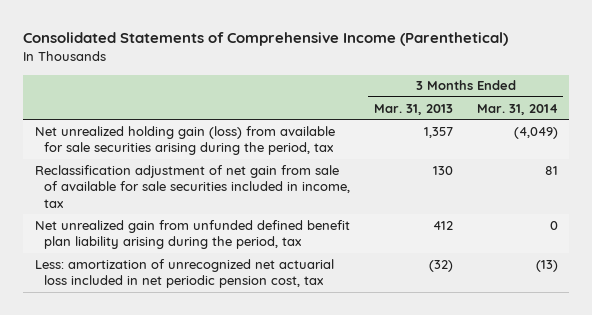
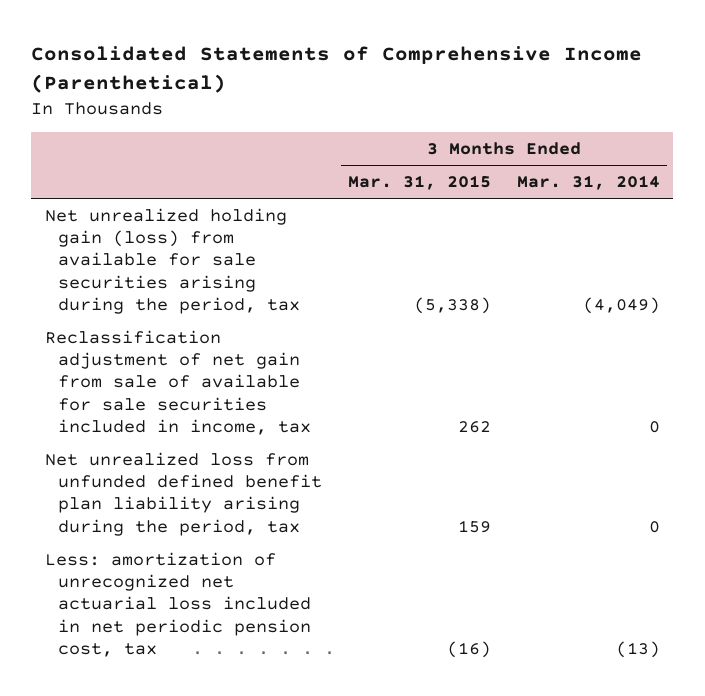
[374,103,454,115] Mar. 31, 2013 -> none
none -> [347,175,491,191] Mar. 31, 2015
[544,165,558,175] 81 -> [649,420,661,433] 0
[34,219,350,250] Net unrealized gain from unfunded defined benefit plan liability arising during the period, tax -> [44,452,322,536] Net unrealized loss from unfunded defined benefit plan liability arising during the period, tax

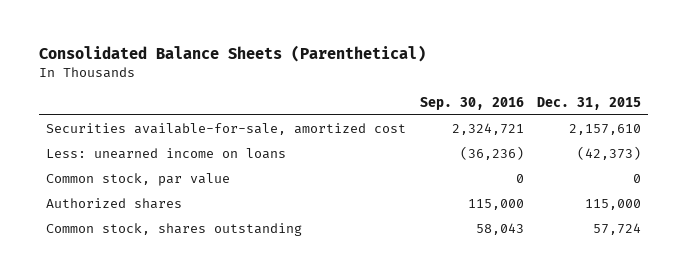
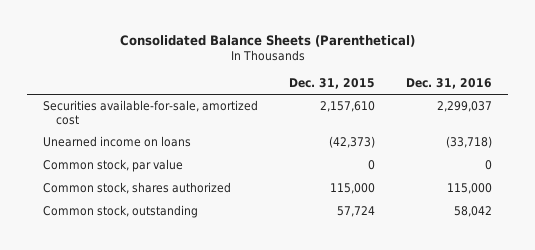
[419,96,524,110] Sep. 30, 2016 -> none
none -> [406,78,493,90] Dec. 31, 2016
[45,148,286,160] Less: unearned income on loans -> [42,136,191,148] Unearned income on loans
[45,198,182,210] Authorized shares -> [42,182,231,195] Common stock, shares authorized
[45,223,302,237] Common stock, shares outstanding -> [42,205,198,219] Common stock, outstanding

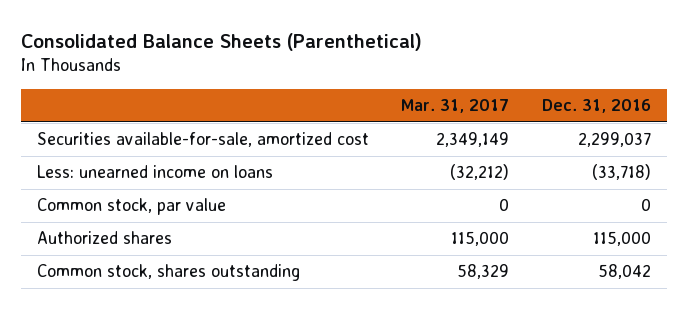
[289,78,376,90] Dec. 31, 2015 -> none
none -> [401,99,510,114] Mar. 31, 2017
[42,136,191,148] Unearned income on loans -> [37,165,274,179] Less: unearned income on loans
[42,182,231,195] Common stock, shares authorized -> [37,231,173,245] Authorized shares
[42,205,198,219] Common stock, outstanding -> [37,264,301,282] Common stock, shares outstanding

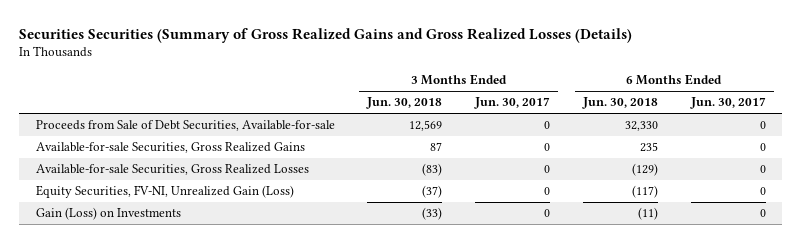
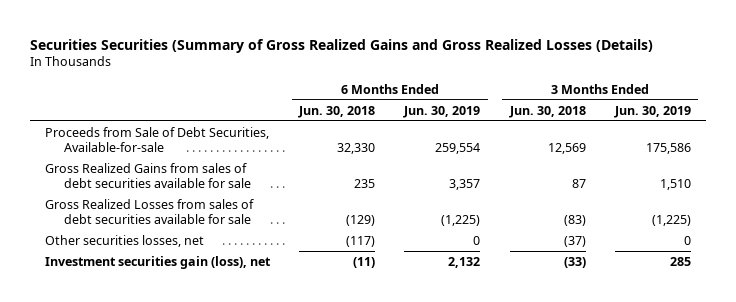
[474,97,551,110] Jun. 30, 2017 -> none
[689,97,766,110] Jun. 30, 2017 -> none
none -> [403,105,481,118] Jun. 30, 2019
none -> [613,105,691,118] Jun. 30, 2019
[35,142,305,154] Available-for-sale Securities, Gross Realized Gains -> [45,162,252,188] Gross Realized Gains from sales of debt securities available for sale
[35,164,309,176] Available-for-sale Securities, Gross Realized Losses -> [45,198,255,224] Gross Realized Losses from sales of debt securities available for sale
[35,185,294,199] Equity Securities, FV-NI, Unrealized Gain (Loss) -> [45,234,205,247] Other securities losses, net
[35,207,181,221] Gain (Loss) on Investments -> [45,255,272,269] Investment securities gain (loss), net

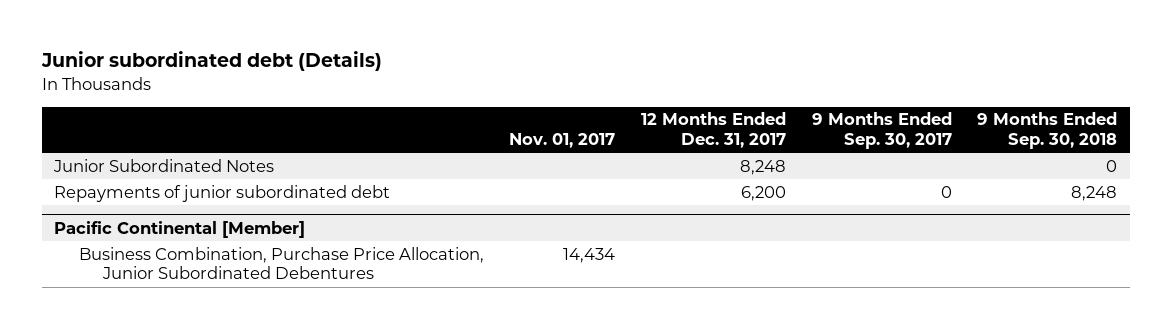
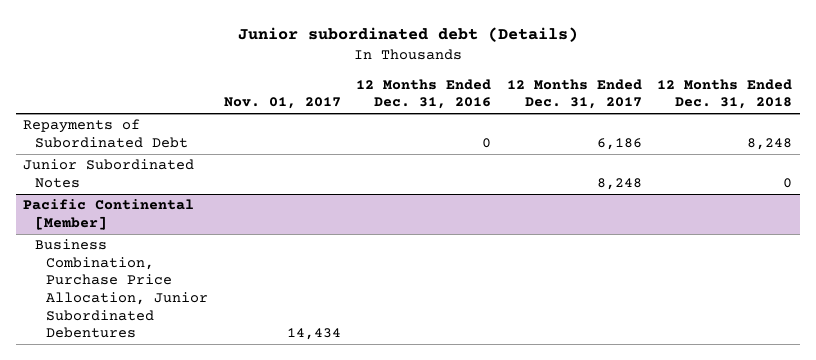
[811,112,952,149] 9 Months Ended Sep. 30, 2017 -> none
[977,112,1118,149] 9 Months Ended Sep. 30, 2018 -> none
none -> [356,78,492,110] 12 Months Ended Dec. 31, 2016
none -> [657,78,793,110] 12 Months Ended Dec. 31, 2018
none -> [23,119,188,148] Repayments of Subordinated Debt
[54,184,391,202] Repayments of junior subordinated debt -> none

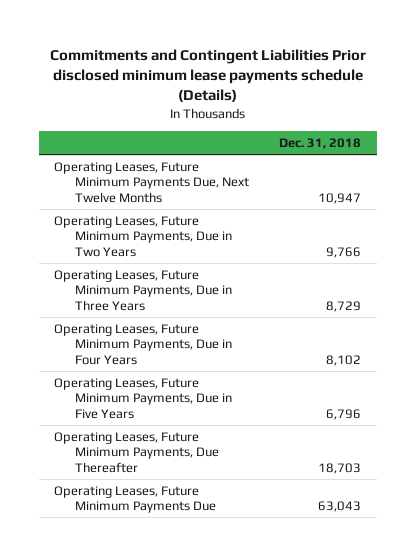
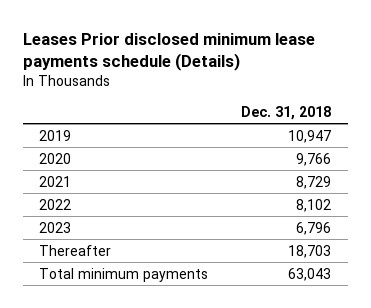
[49,48,366,103] Commitments and Contingent Liabilities Prior disclosed minimum lease payments schedule (Details) -> [22,32,315,71] Leases Prior disclosed minimum lease payments schedule (Details)
[54,161,249,203] Operating Leases, Future Minimum Payments Due, Next Twelve Months -> [39,129,72,141] 2019
[54,215,232,257] Operating Leases, Future Minimum Payments, Due in Two Years -> [39,152,72,164] 2020
[54,269,232,311] Operating Leases, Future Minimum Payments, Due in Three Years -> [39,175,72,187] 2021
[54,323,232,365] Operating Leases, Future Minimum Payments, Due in Four Years -> [39,198,72,210] 2022
[54,377,232,419] Operating Leases, Future Minimum Payments, Due in Five Years -> [39,221,72,233] 2023
[54,431,219,473] Operating Leases, Future Minimum Payments, Due Thereafter -> [39,244,112,256] Thereafter
[54,485,216,514] Operating Leases, Future Minimum Payments Due -> [39,267,209,282] Total minimum payments

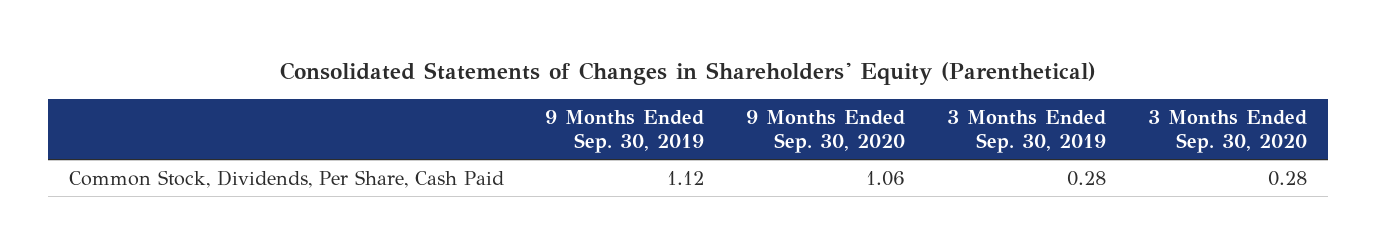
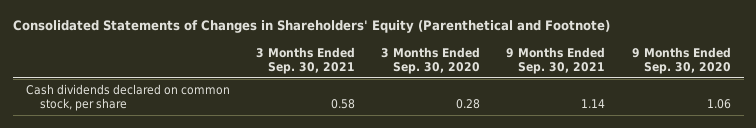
[279,61,1096,85] Consolidated Statements of Changes in Shareholders' Equity (Parenthetical) -> [12,20,610,34] Consolidated Statements of Changes in Shareholders' Equity (Parenthetical and Footnote)
[545,109,705,154] 9 Months Ended Sep. 30, 2019 -> none
[946,109,1106,154] 3 Months Ended Sep. 30, 2019 -> none
none -> [256,46,356,75] 3 Months Ended Sep. 30, 2021
none -> [506,46,606,75] 9 Months Ended Sep. 30, 2021
[68,169,504,188] Common Stock, Dividends, Per Share, Cash Paid -> [25,84,230,112] Cash dividends declared on common stock, per share

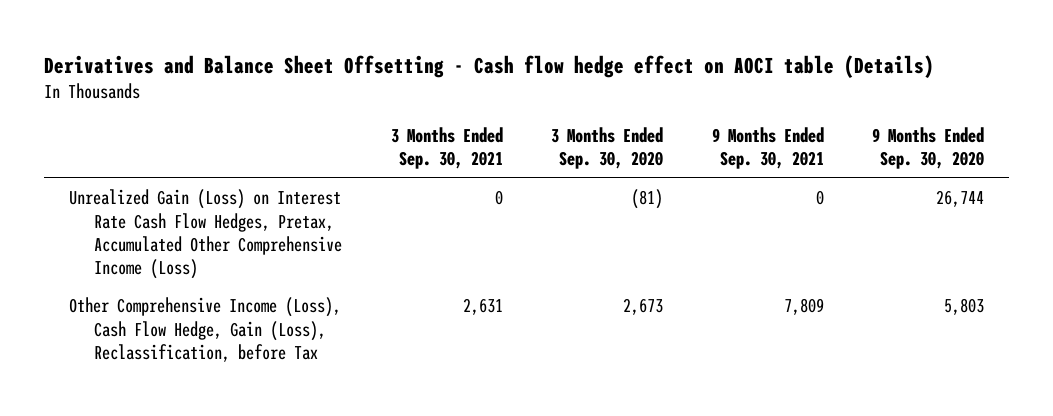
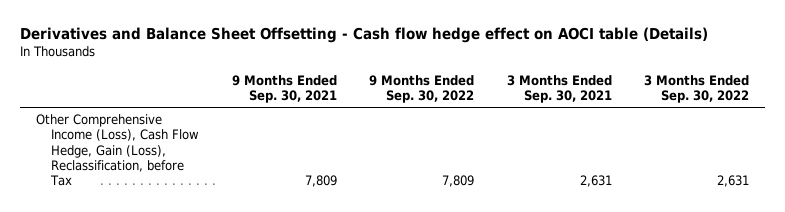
[551,126,664,170] 3 Months Ended Sep. 30, 2020 -> none
[872,126,985,170] 9 Months Ended Sep. 30, 2020 -> none
none -> [369,75,475,104] 9 Months Ended Sep. 30, 2022
none -> [644,75,750,104] 3 Months Ended Sep. 30, 2022
[68,189,342,280] Unrealized Gain (Loss) on Interest Rate Cash Flow Hedges, Pretax, Accumulated Other Comprehensive Income (Loss) -> none

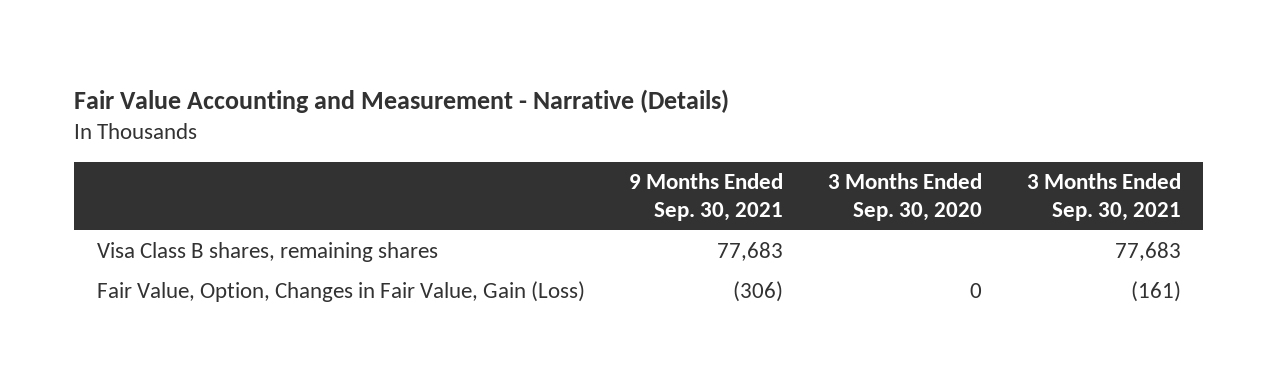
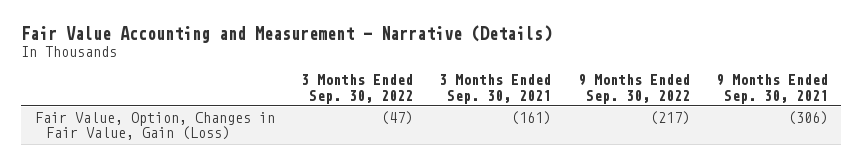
[828,173,983,221] 3 Months Ended Sep. 30, 2020 -> none
none -> [300,74,413,104] 3 Months Ended Sep. 30, 2022
none -> [577,74,690,104] 9 Months Ended Sep. 30, 2022
[96,242,438,263] Visa Class B shares, remaining shares -> none

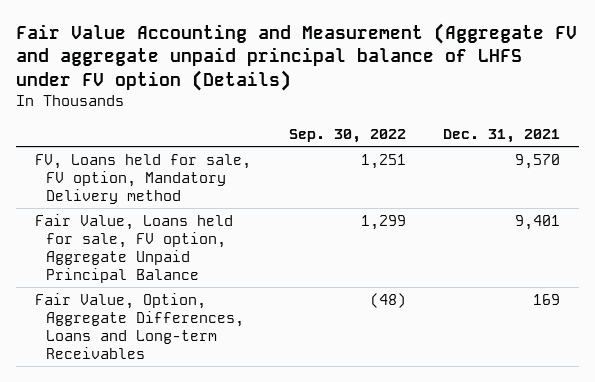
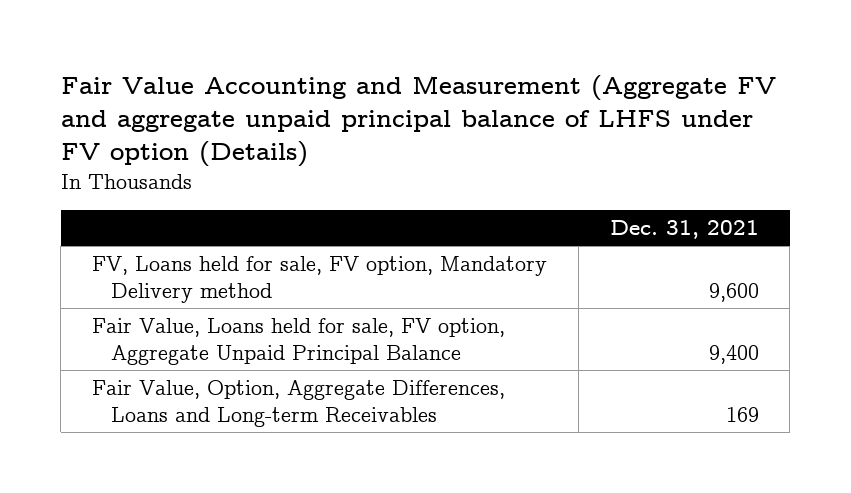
[288,129,406,144] Sep. 30, 2022 -> none
[515,153,561,169] 9,570 -> [708,283,759,303] 9,600
[515,214,561,230] 9,401 -> [708,345,759,365] 9,400

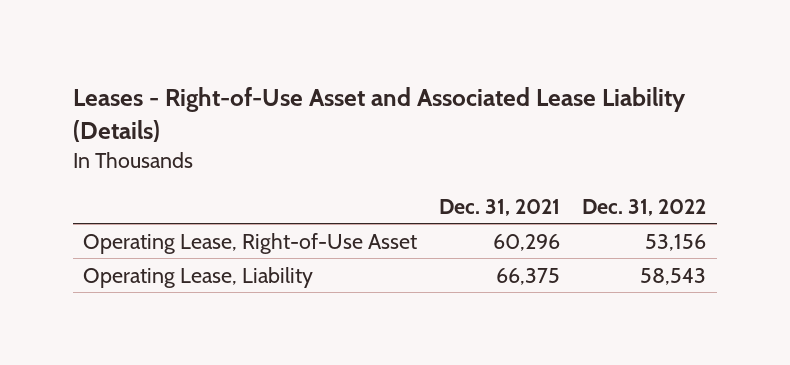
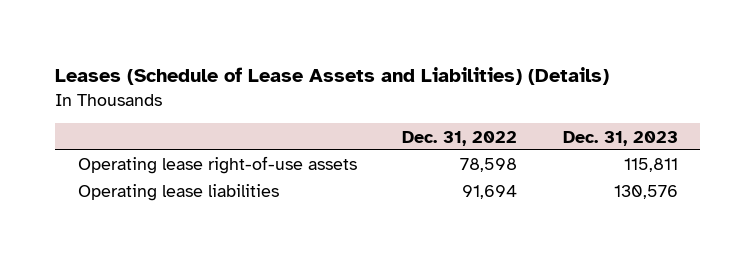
[72,86,686,142] Leases - Right-of-Use Asset and Associated Lease Liability (Details) -> [54,67,609,86] Leases (Schedule of Lease Assets and Liabilities) (Details)
[439,198,561,216] Dec. 31, 2021 -> none
none -> [562,130,678,146] Dec. 31, 2023
[83,232,418,254] Operating Lease, Right-of-Use Asset -> [77,156,357,175] Operating lease right-of-use assets
[645,233,707,251] 53,156 -> [460,158,518,173] 78,598
[83,266,314,288] Operating Lease, Liability -> [77,184,279,202] Operating lease liabilities
[640,267,707,285] 58,543 -> [462,185,518,200] 91,694

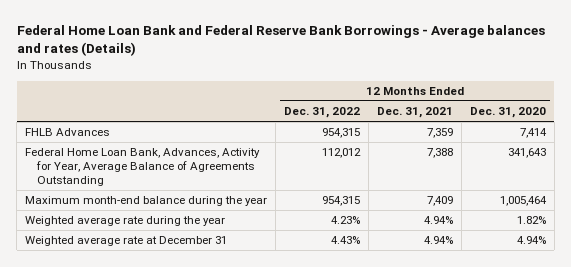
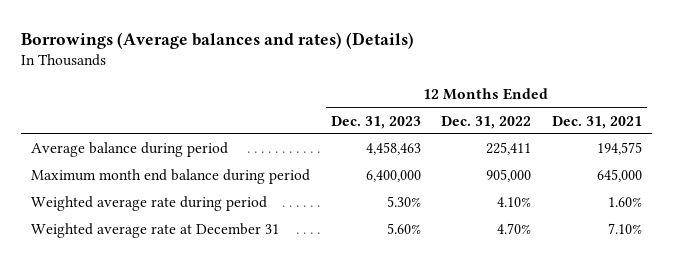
[16,24,545,57] Federal Home Loan Bank and Federal Reserve Bank Borrowings - Average balances and rates (Details) -> [20,31,414,49] Borrowings (Average balances and rates) (Details)
[469,107,546,119] Dec. 31, 2020 -> none
none -> [330,115,421,129] Dec. 31, 2023
[25,128,111,137] FHLB Advances -> none
[25,148,261,187] Federal Home Loan Bank, Advances, Activity for Year, Average Balance of Agreements Outstanding -> none
none -> [31,142,229,158] Average balance during period
[25,196,268,207] Maximum month-end balance during the year -> [31,169,311,185] Maximum month end balance during period
[322,196,361,207] 954,315 -> [486,169,532,183] 905,000
[426,196,453,207] 7,409 -> [597,169,643,183] 645,000
[25,216,226,227] Weighted average rate during the year -> [31,196,268,212] Weighted average rate during period
[331,216,361,225] 4.23% -> [497,197,532,208] 4.10%
[423,216,453,225] 4.94% -> [608,197,643,208] 1.60%
[331,236,361,245] 4.43% -> [497,223,532,235] 4.70%
[423,236,453,245] 4.94% -> [608,223,643,235] 7.10%

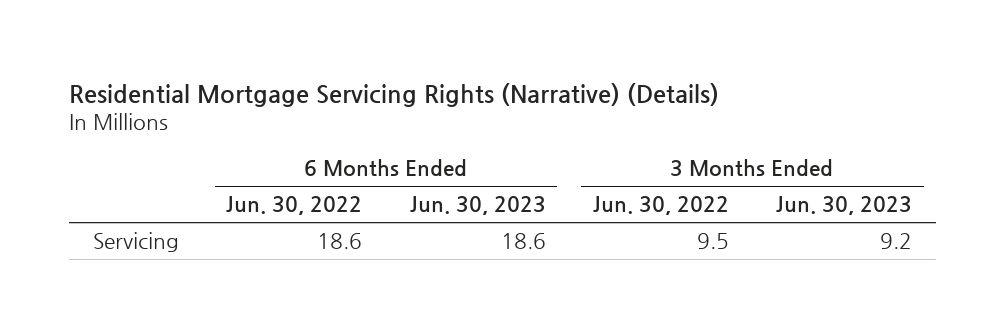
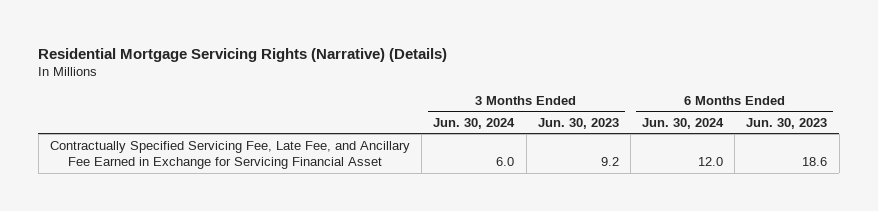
[226,196,363,216] Jun. 30, 2022 -> none
[592,196,729,216] Jun. 30, 2022 -> none
none -> [433,117,516,129] Jun. 30, 2024
none -> [642,117,725,129] Jun. 30, 2024
[93,232,180,253] Servicing -> [50,140,411,170] Contractually Specified Servicing Fee, Late Fee, and Ancillary Fee Earned in Exchange for Servicing Financial Asset

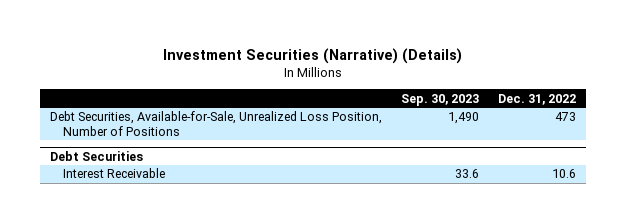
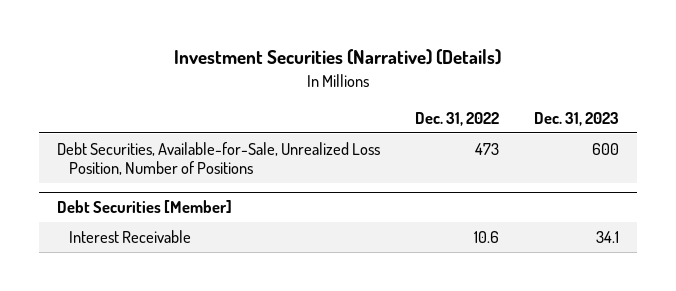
[400,93,479,106] Sep. 30, 2023 -> none
none -> [534,111,620,126] Dec. 31, 2023
[49,150,143,161] Debt Securities -> [56,200,232,214] Debt Securities [Member]

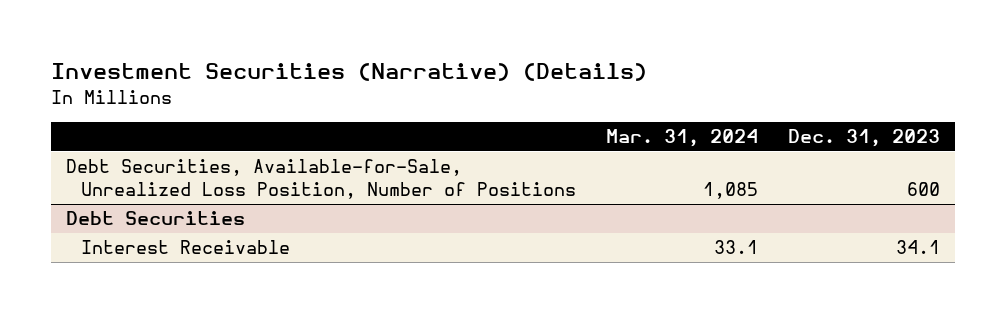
[414,111,499,126] Dec. 31, 2022 -> none
none -> [606,129,759,148] Mar. 31, 2024
[56,200,232,214] Debt Securities [Member] -> [65,211,245,226] Debt Securities

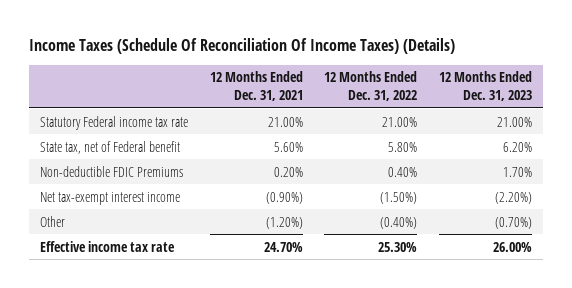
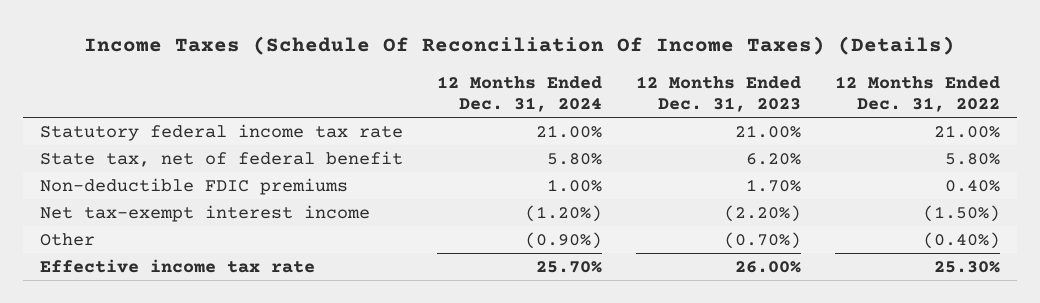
[209,71,303,102] 12 Months Ended Dec. 31, 2021 -> none
none -> [436,76,602,113] 12 Months Ended Dec. 31, 2024
[40,115,189,130] Statutory Federal income tax rate -> [39,123,403,141] Statutory federal income tax rate
[40,140,181,154] State tax, net of Federal benefit -> [39,150,403,167] State tax, net of federal benefit
[40,165,184,177] Non-deductible FDIC Premiums -> [39,177,348,195] Non-deductible FDIC premiums

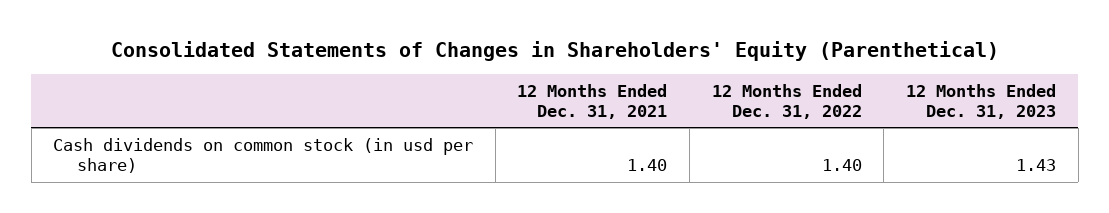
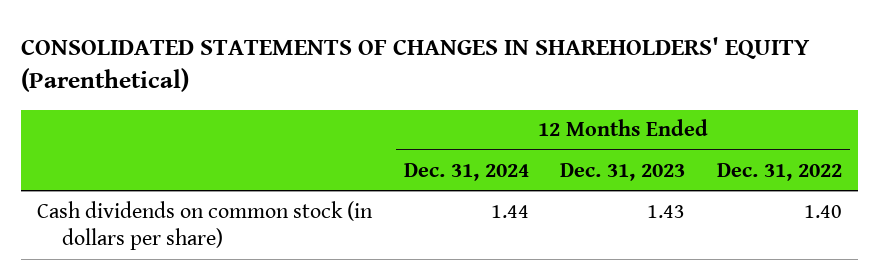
[110,41,999,62] Consolidated Statements of Changes in Shareholders' Equity (Parenthetical) -> [21,36,811,93] CONSOLIDATED STATEMENTS OF CHANGES IN SHAREHOLDERS' EQUITY (Parenthetical)
[517,83,668,119] 12 Months Ended Dec. 31, 2021 -> none
none -> [403,162,529,181] Dec. 31, 2024
[53,137,474,174] Cash dividends on common stock (in usd per share) -> [37,200,374,251] Cash dividends on common stock (in dollars per share)

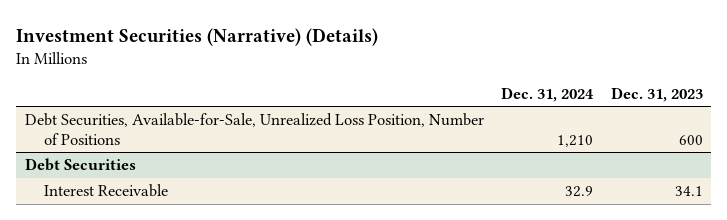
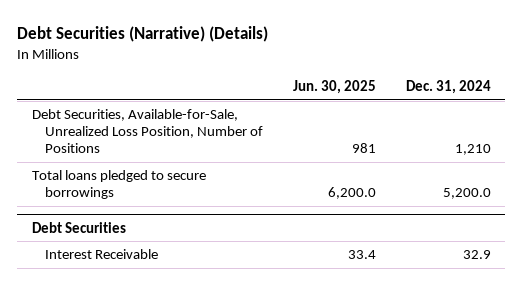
[16,27,379,46] Investment Securities (Narrative) (Details) -> [17,26,269,43] Debt Securities (Narrative) (Details)
[610,86,703,102] Dec. 31, 2023 -> none
none -> [292,80,376,95] Jun. 30, 2025
none -> [32,170,207,200] Total loans pledged to secure borrowings

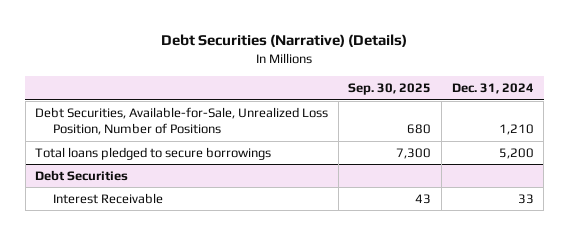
[292,80,376,95] Jun. 30, 2025 -> none
none -> [348,83,432,96] Sep. 30, 2025
[442,188,491,200] 5,200.0 -> [498,147,534,159] 5,200
[462,250,491,260] 32.9 -> [517,193,534,204] 33

